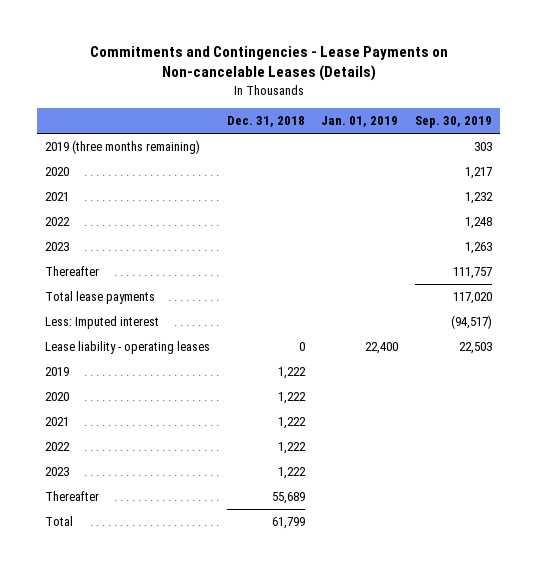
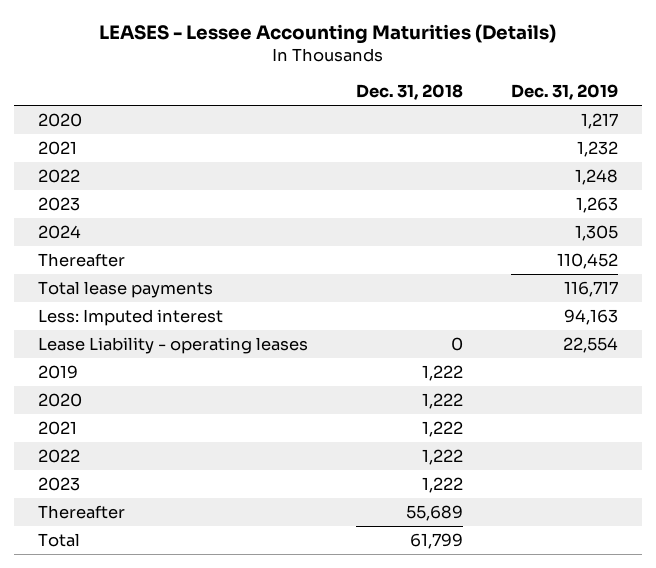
[89,46,448,82] Commitments and Contingencies - Lease Payments on Non-cancelable Leases (Details) -> [99,24,557,45] LEASES - Lessee Accounting Maturities (Details)
[321,115,399,127] Jan. 01, 2019 -> none
[414,115,492,128] Sep. 30, 2019 -> none
none -> [511,84,619,101] Dec. 31, 2019
[45,140,201,155] 2019 (three months remaining) -> none
none -> [37,224,81,239] 2024
[45,341,211,355] Lease liability - operating leases -> [37,336,308,354] Lease Liability - operating leases

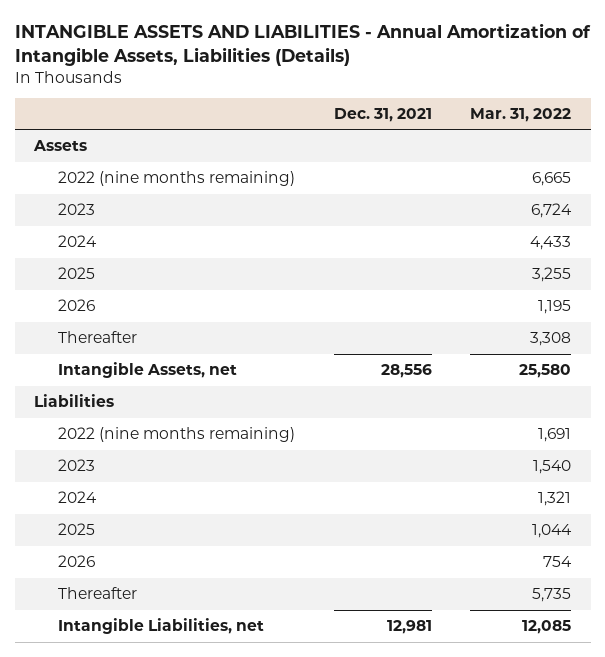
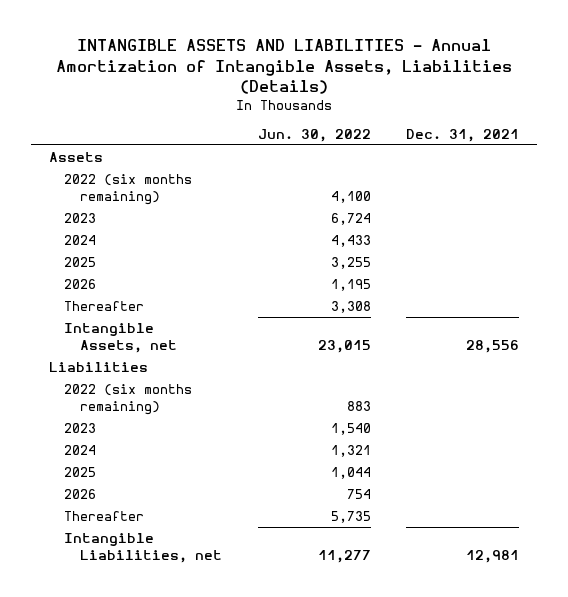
[470,108,572,123] Mar. 31, 2022 -> none
none -> [257,128,371,142] Jun. 30, 2022
[57,171,295,187] 2022 (nine months remaining) -> [64,174,193,205] 2022 (six months remaining)
[57,427,295,443] 2022 (nine months remaining) -> [64,384,193,415] 2022 (six months remaining)

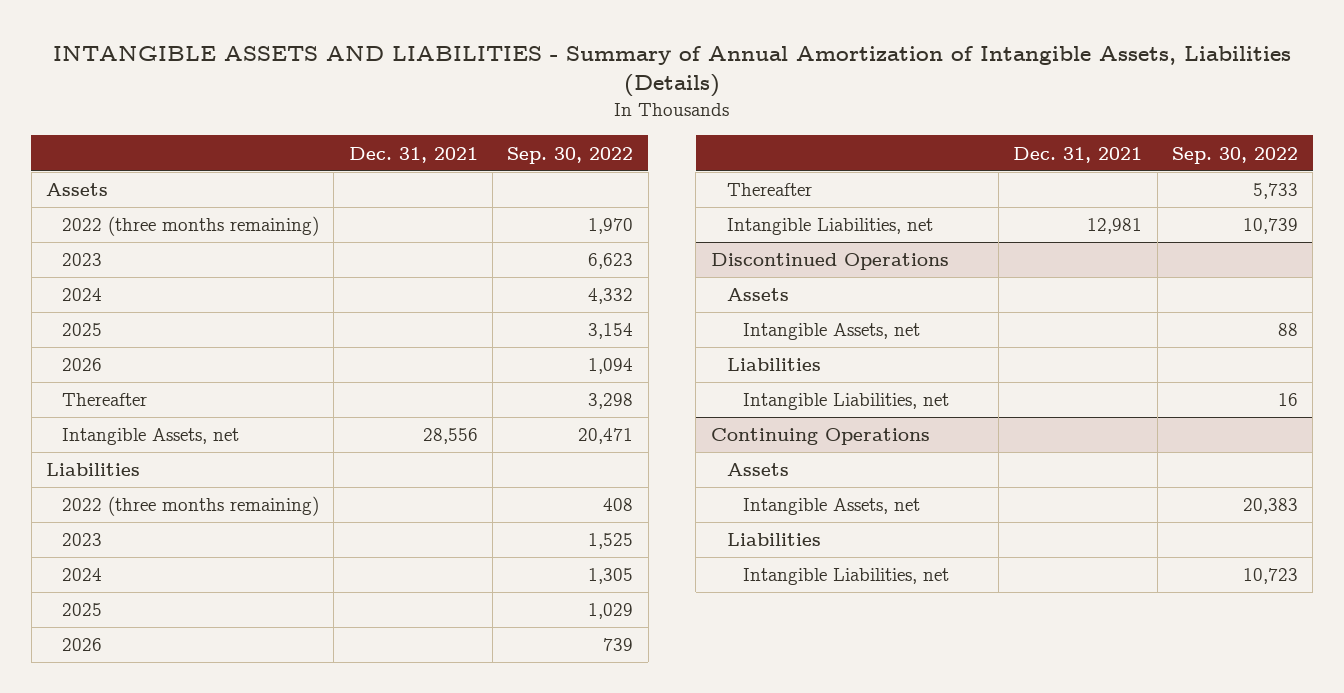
[55,39,512,94] INTANGIBLE ASSETS AND LIABILITIES - Annual Amortization of Intangible Assets, Liabilities (Details) -> [53,45,1292,98] INTANGIBLE ASSETS AND LIABILITIES - Summary of Annual Amortization of Intangible Assets, Liabilities (Details)
[257,128,371,142] Jun. 30, 2022 -> none
none -> [507,146,634,164] Sep. 30, 2022
[64,174,193,205] 2022 (six months remaining) -> [61,216,319,237] 2022 (three months remaining)
[64,384,193,415] 2022 (six months remaining) -> [61,496,319,517] 2022 (three months remaining)
none -> [710,253,949,271] Discontinued Operations
none -> [726,288,789,302] Assets
none -> [742,323,920,341] Intangible Assets, net
none -> [726,358,821,372] Liabilities
none -> [742,393,949,411] Intangible Liabilities, net
none -> [710,428,930,446] Continuing Operations
none -> [726,463,789,477] Assets
none -> [742,498,920,516] Intangible Assets, net
none -> [726,533,821,547] Liabilities
none -> [742,568,949,586] Intangible Liabilities, net

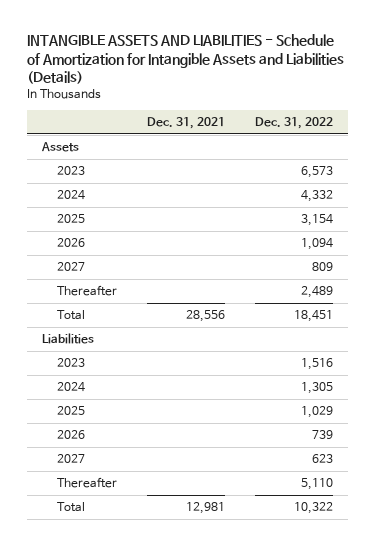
[53,45,1292,98] INTANGIBLE ASSETS AND LIABILITIES - Summary of Annual Amortization of Intangible Assets, Liabilities (Details) -> [26,34,344,84] INTANGIBLE ASSETS AND LIABILITIES - Schedule of Amortization for Intangible Assets and Liabilities (Details)
[507,146,634,164] Sep. 30, 2022 -> none
none -> [254,117,333,130] Dec. 31, 2022
[61,216,319,237] 2022 (three months remaining) -> none
none -> [56,262,85,272] 2027
[61,428,239,446] Intangible Assets, net -> [56,310,85,321] Total
[61,496,319,517] 2022 (three months remaining) -> none
none -> [56,454,85,464] 2027
[710,253,949,271] Discontinued Operations -> none
[726,288,789,302] Assets -> none
[742,323,920,341] Intangible Assets, net -> none
[726,358,821,372] Liabilities -> none
[742,393,949,411] Intangible Liabilities, net -> none
[710,428,930,446] Continuing Operations -> none
[726,463,789,477] Assets -> none
[742,498,920,516] Intangible Assets, net -> none
[726,533,821,547] Liabilities -> none
[742,568,949,586] Intangible Liabilities, net -> none
[726,218,933,236] Intangible Liabilities, net -> [56,502,85,513] Total

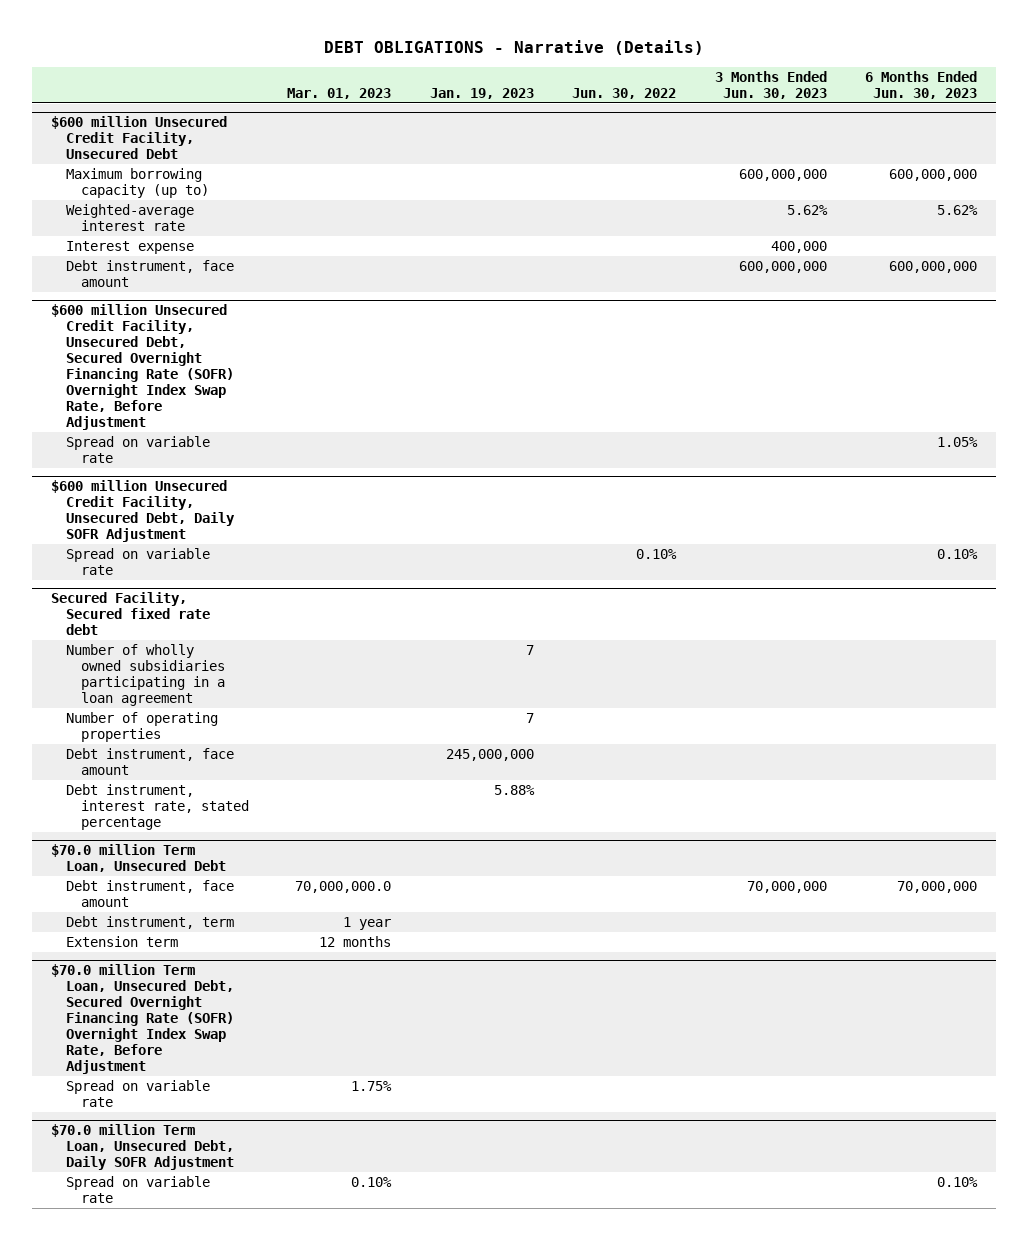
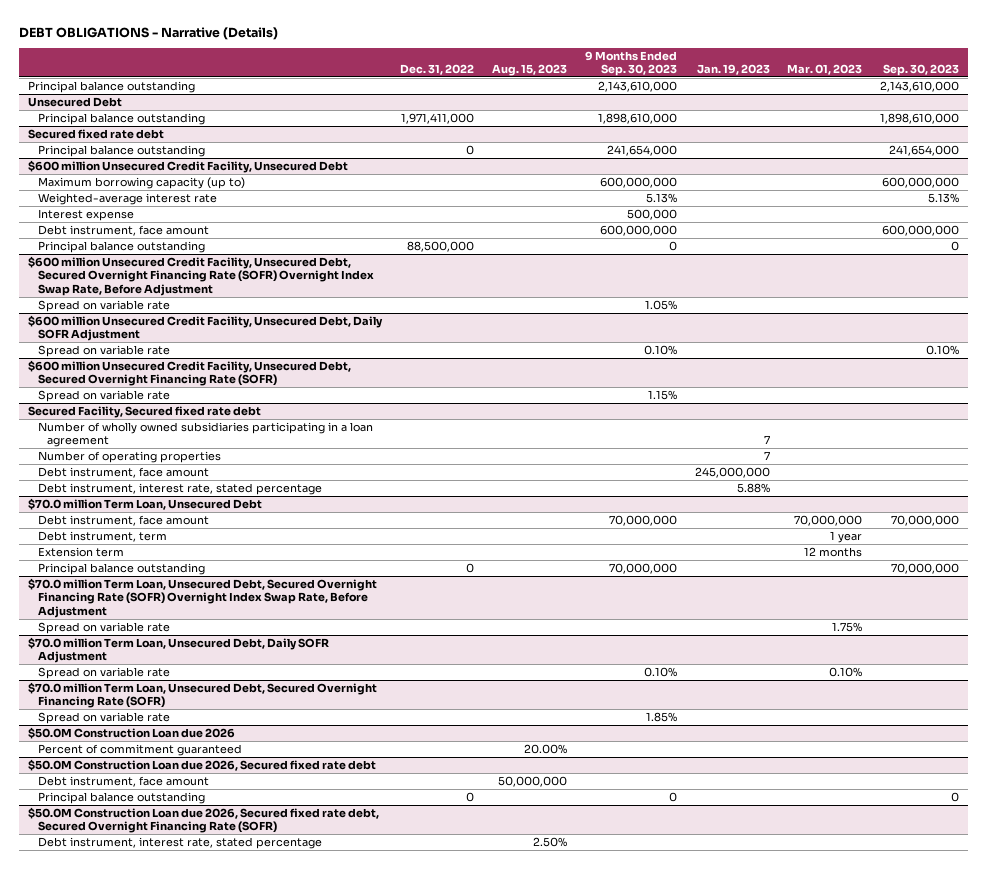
[572,87,677,99] Jun. 30, 2022 -> none
[714,70,827,99] 3 Months Ended Jun. 30, 2023 -> none
[865,70,978,99] 6 Months Ended Jun. 30, 2023 -> none
none -> [400,63,475,75] Dec. 31, 2022
none -> [492,63,568,76] Aug. 15, 2023
none -> [584,50,677,76] 9 Months Ended Sep. 30, 2023
none -> [883,63,960,76] Sep. 30, 2023
none -> [28,81,196,94] Principal balance outstanding
none -> [28,97,123,108] Unsecured Debt
none -> [37,113,205,126] Principal balance outstanding
none -> [28,129,165,140] Secured fixed rate debt
none -> [37,145,205,158] Principal balance outstanding
none -> [37,241,205,254] Principal balance outstanding
none -> [28,360,352,387] $600 million Unsecured Credit Facility, Unsecured Debt, Secured Overnight Financing Rate (SOFR)
none -> [37,390,170,403] Spread on variable rate
[295,881,392,894] 70,000,000.0 -> [794,515,863,527] 70,000,000
none -> [37,563,205,576] Principal balance outstanding
none -> [28,682,378,709] $70.0 million Term Loan, Unsecured Debt, Secured Overnight Financing Rate (SOFR)
none -> [37,712,170,725] Spread on variable rate
none -> [28,727,236,740] $50.0M Construction Loan due 2026
none -> [37,744,242,757] Percent of commitment guaranteed
none -> [28,759,377,772] $50.0M Construction Loan due 2026, Secured fixed rate debt
none -> [37,776,209,788] Debt instrument, face amount
none -> [37,792,205,805] Principal balance outstanding
none -> [28,807,380,834] $50.0M Construction Loan due 2026, Secured fixed rate debt, Secured Overnight Financing Rate (SOFR)
none -> [37,837,322,850] Debt instrument, interest rate, stated percentage

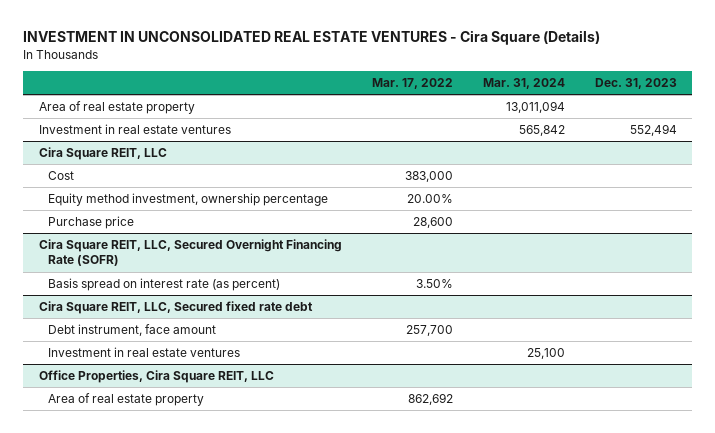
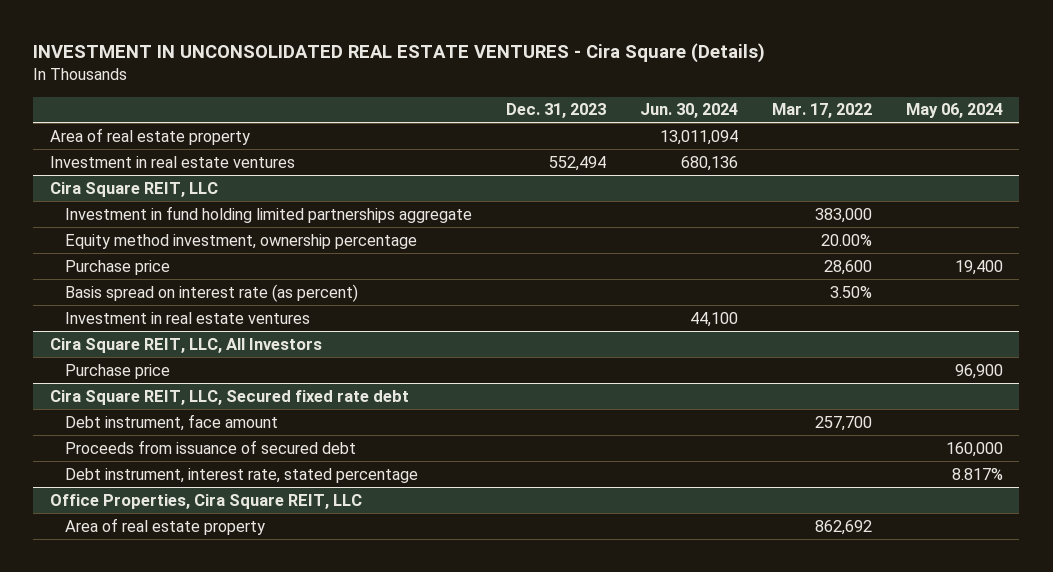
[482,78,565,90] Mar. 31, 2024 -> none
none -> [639,103,738,119] Jun. 30, 2024
none -> [905,103,1003,119] May 06, 2024
[47,171,74,181] Cost -> [64,205,472,223] Investment in fund holding limited partnerships aggregate
[38,239,342,267] Cira Square REIT, LLC, Secured Overnight Financing Rate (SOFR) -> none
[47,278,280,292] Basis spread on interest rate (as percent) -> none
none -> [64,283,358,302] Basis spread on interest rate (as percent)
none -> [64,311,310,324] Investment in real estate ventures
none -> [50,337,323,353] Cira Square REIT, LLC, All Investors
none -> [64,363,170,379] Purchase price
[47,347,240,358] Investment in real estate ventures -> none
none -> [64,439,356,454] Proceeds from issuance of secured debt
none -> [64,467,418,483] Debt instrument, interest rate, stated percentage

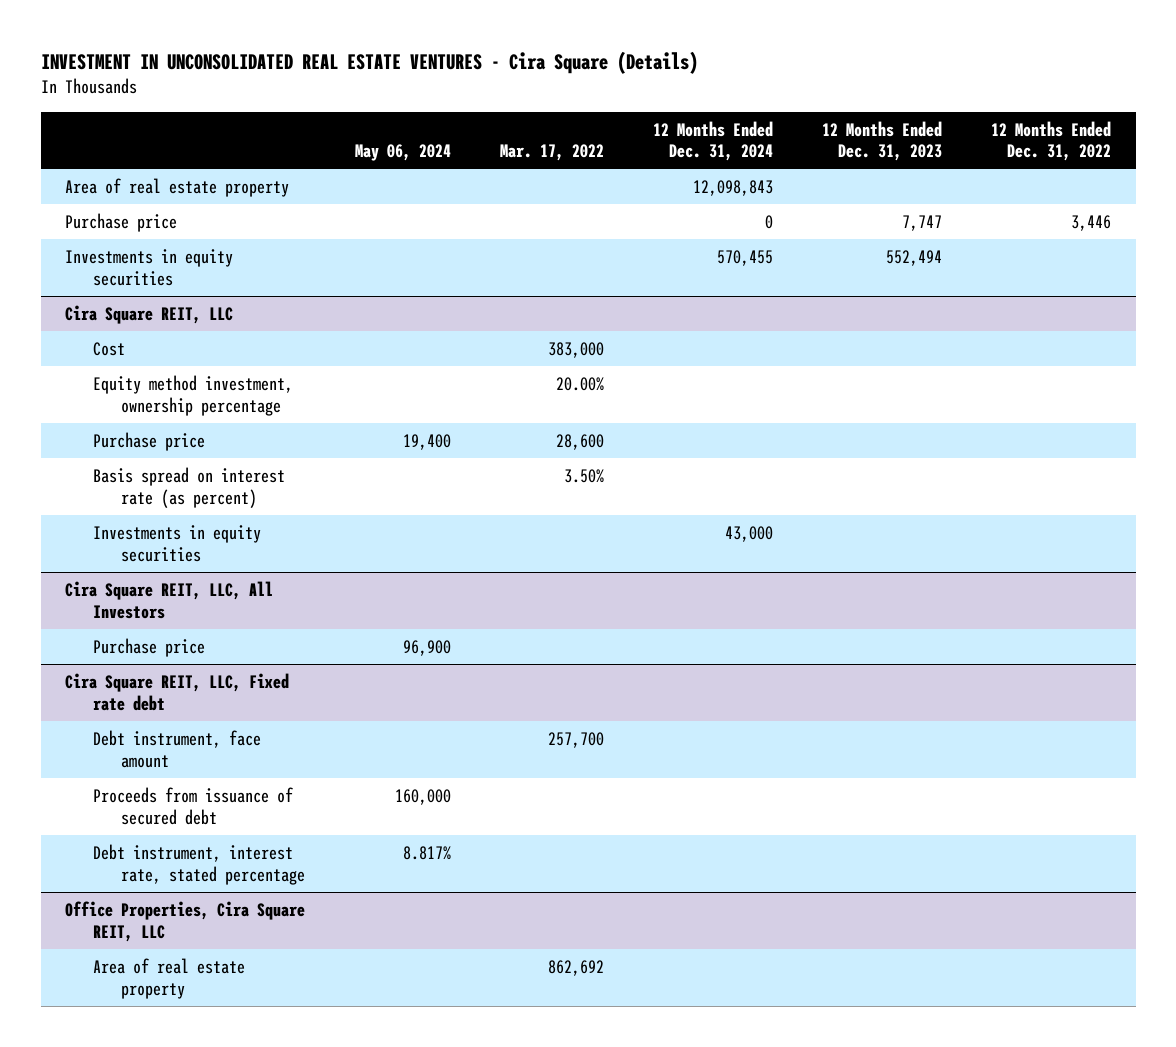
[505,103,606,119] Dec. 31, 2023 -> none
[639,103,738,119] Jun. 30, 2024 -> none
none -> [652,120,773,162] 12 Months Ended Dec. 31, 2024
none -> [821,120,942,162] 12 Months Ended Dec. 31, 2023
none -> [990,120,1111,162] 12 Months Ended Dec. 31, 2022
[50,155,296,168] Investment in real estate ventures -> none
none -> [65,213,178,233] Purchase price
none -> [65,249,234,286] Investments in equity securities
[64,205,472,223] Investment in fund holding limited partnerships aggregate -> [93,342,126,357] Cost
[64,311,310,324] Investment in real estate ventures -> none
none -> [93,525,262,562] Investments in equity securities
[50,389,410,405] Cira Square REIT, LLC, Secured fixed rate debt -> [65,673,290,711] Cira Square REIT, LLC, Fixed rate debt

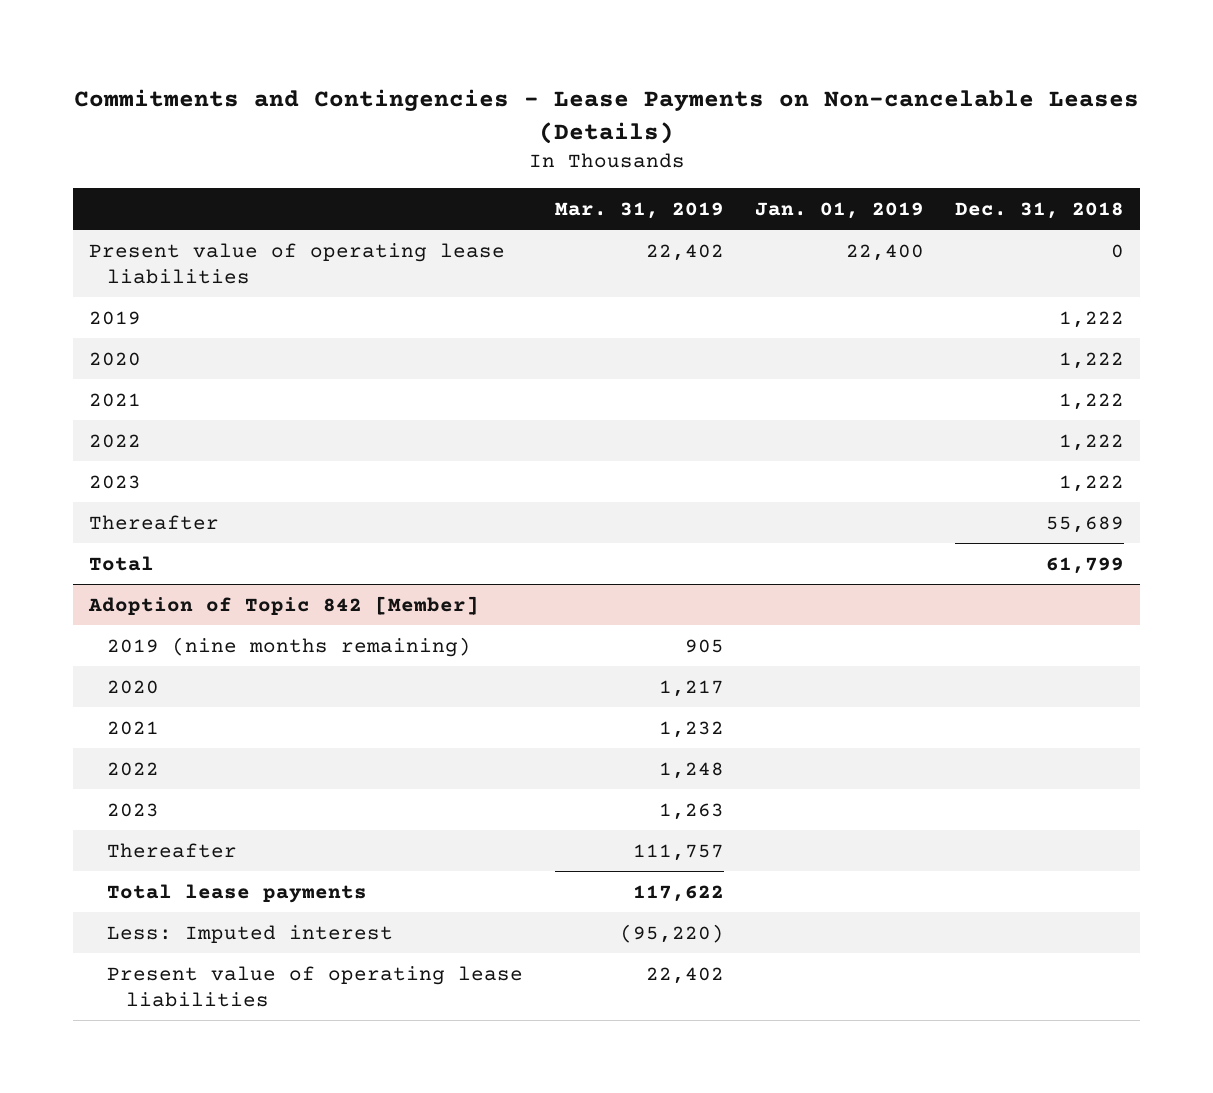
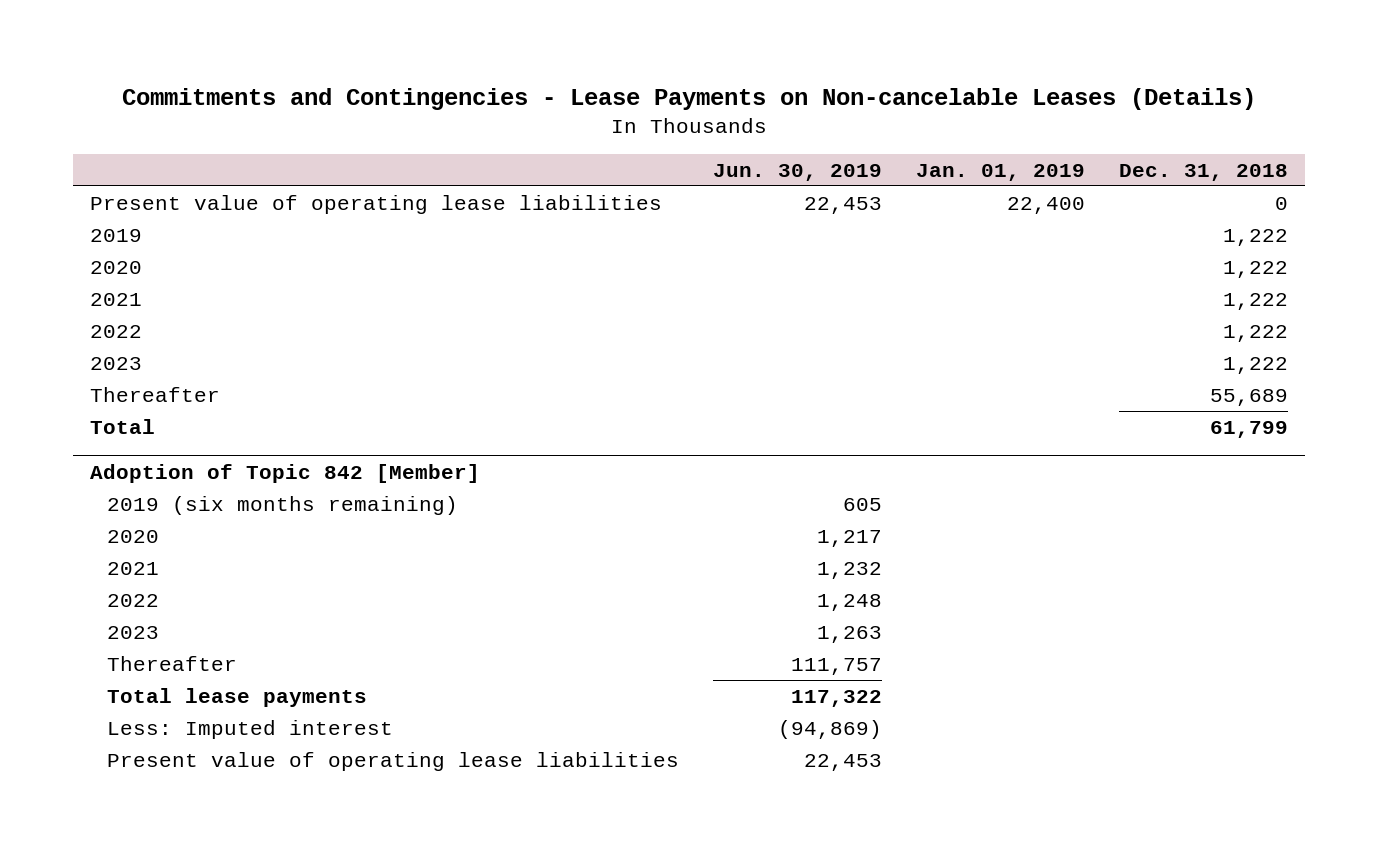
[554,201,724,219] Mar. 31, 2019 -> none
none -> [712,163,882,181] Jun. 30, 2019
[107,636,472,657] 2019 (nine months remaining) -> [106,495,458,515] 2019 (six months remaining)

